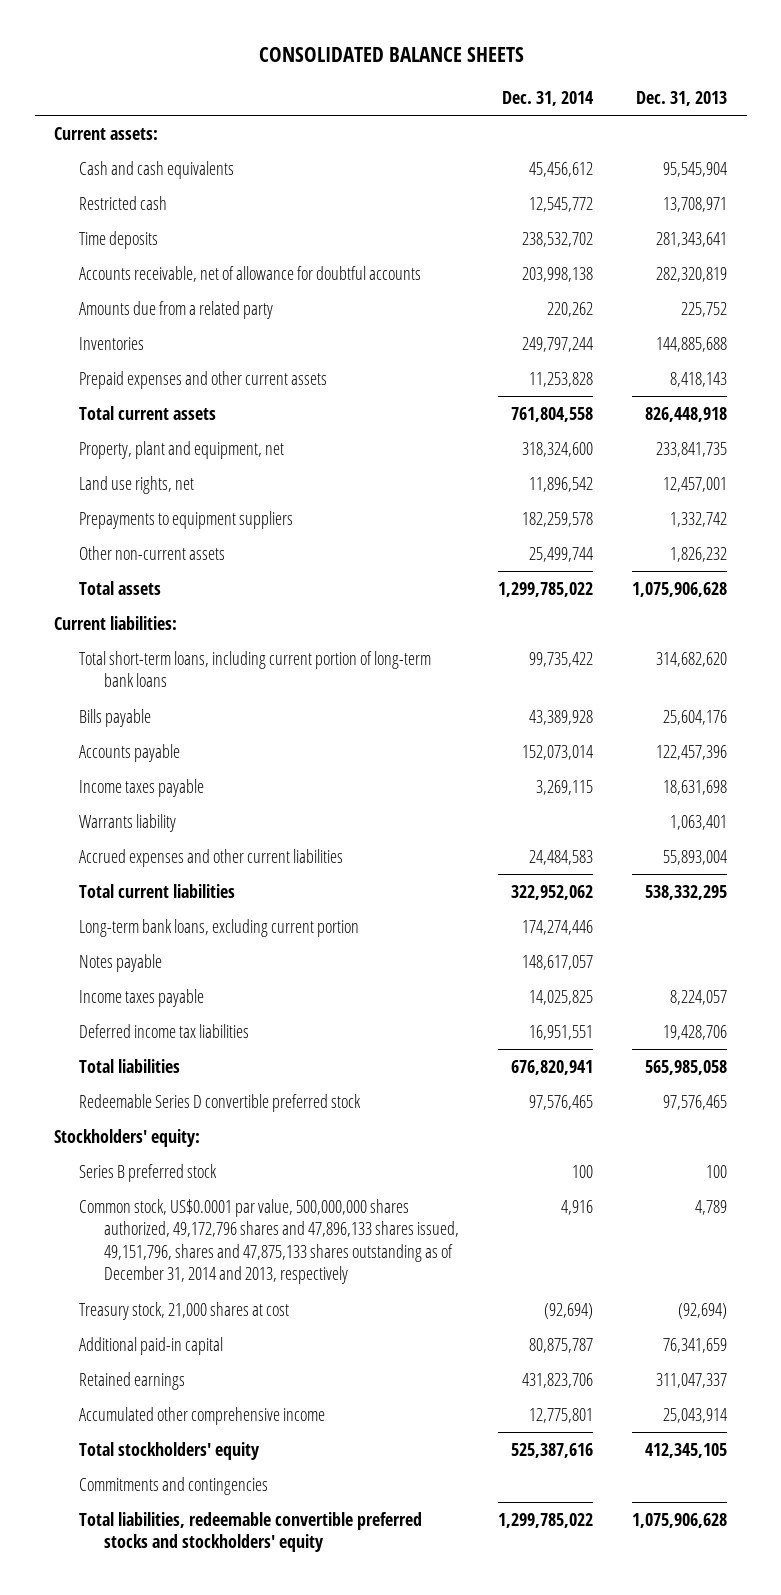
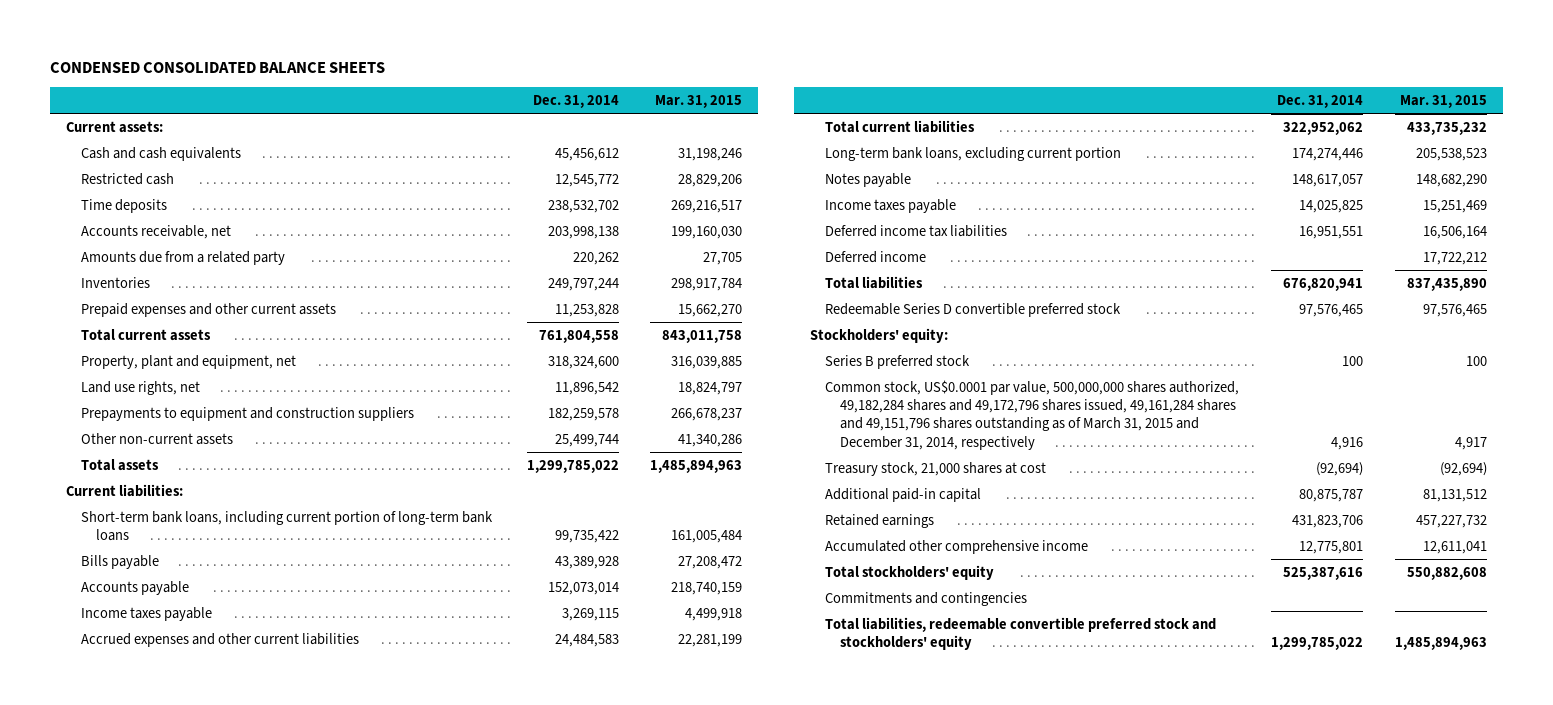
[258,47,524,63] CONSOLIDATED BALANCE SHEETS -> [49,61,385,73] CONDENSED CONSOLIDATED BALANCE SHEETS
[636,90,728,106] Dec. 31, 2013 -> none
none -> [655,94,743,108] Mar. 31, 2015
[78,265,421,282] Accounts receivable, net of allowance for doubtful accounts -> [80,224,231,239] Accounts receivable, net
[78,510,293,529] Prepayments to equipment suppliers -> [80,406,414,421] Prepayments to equipment and construction suppliers
[78,650,431,688] Total short-term loans, including current portion of long-term bank loans -> [80,510,493,542] Short-term bank loans, including current portion of long-term bank loans
[78,813,176,832] Warrants liability -> none
none -> [825,250,927,263] Deferred income
[78,1198,459,1285] Common stock, US$0.0001 par value, 500,000,000 shares authorized, 49,172,796 shares and 47,896,133 shares issued, 49,151,796, shares and 47,875,133 shares outstanding as of December 31, 2014 and 2013, respectively -> [825,379,1240,450] Common stock, US$0.0001 par value, 500,000,000 shares authorized, 49,182,284 shares and 49,172,796 shares issued, 49,161,284 shares and 49,151,796 shares outstanding as of March 31, 2015 and December 31, 2014, respectively
[78,1511,422,1553] Total liabilities, redeemable convertible preferred stocks and stockholders' equity -> [825,616,1217,651] Total liabilities, redeemable convertible preferred stock and stockholders' equity

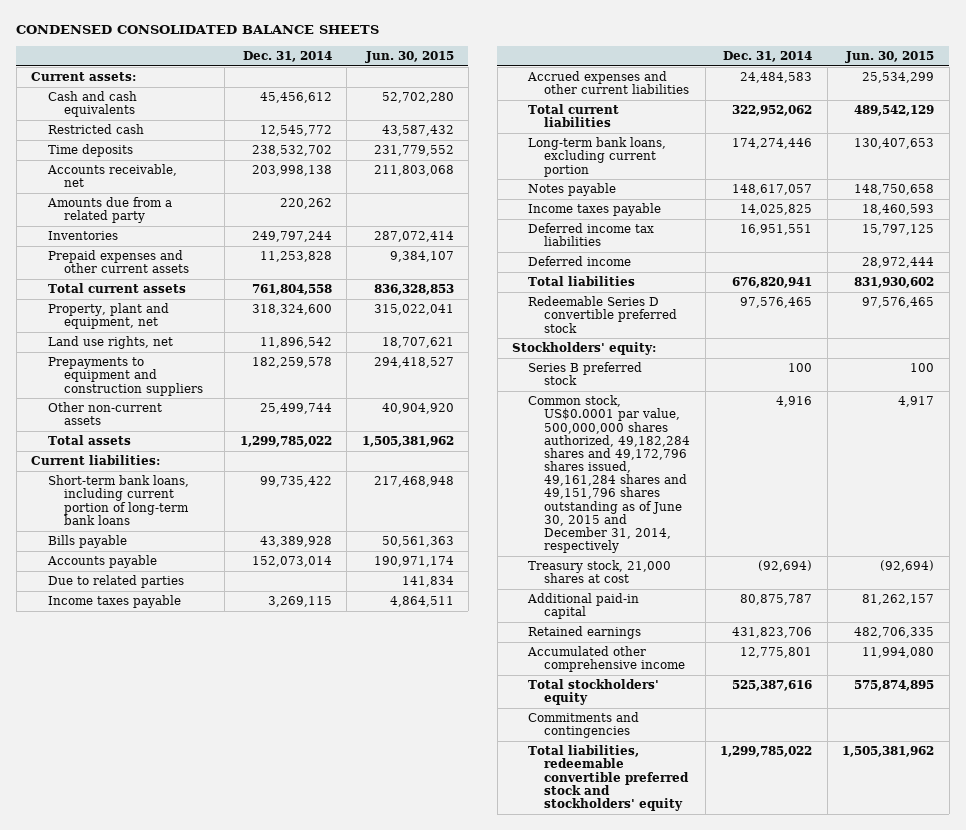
[655,94,743,108] Mar. 31, 2015 -> none
none -> [364,50,454,63] Jun. 30, 2015
none -> [47,575,184,589] Due to related parties
[825,379,1240,450] Common stock, US$0.0001 par value, 500,000,000 shares authorized, 49,182,284 shares and 49,172,796 shares issued, 49,161,284 shares and 49,151,796 shares outstanding as of March 31, 2015 and December 31, 2014, respectively -> [528,395,691,554] Common stock, US$0.0001 par value, 500,000,000 shares authorized, 49,182,284 shares and 49,172,796 shares issued, 49,161,284 shares and 49,151,796 shares outstanding as of June 30, 2015 and December 31, 2014, respectively

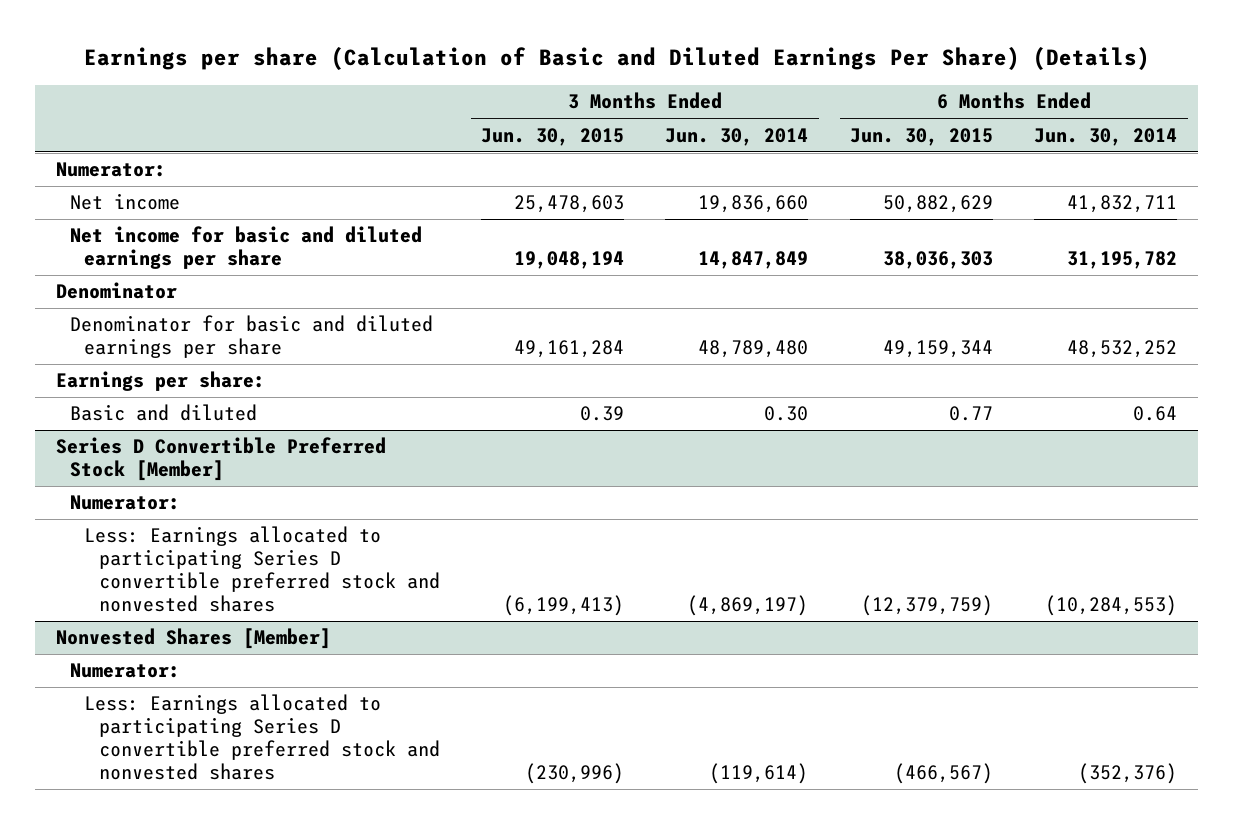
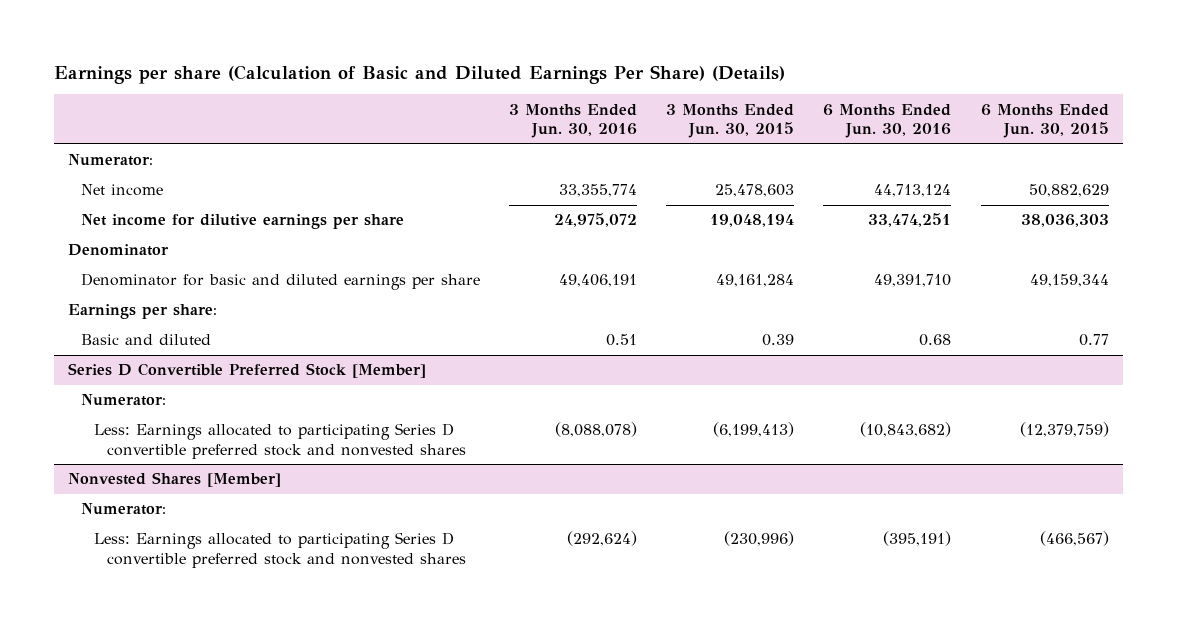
[665,127,809,146] Jun. 30, 2014 -> none
[1034,127,1178,146] Jun. 30, 2014 -> none
none -> [509,103,638,139] 3 Months Ended Jun. 30, 2016
none -> [823,103,952,139] 6 Months Ended Jun. 30, 2016
[70,226,423,270] Net income for basic and diluted earnings per share -> [81,214,405,230] Net income for dilutive earnings per share

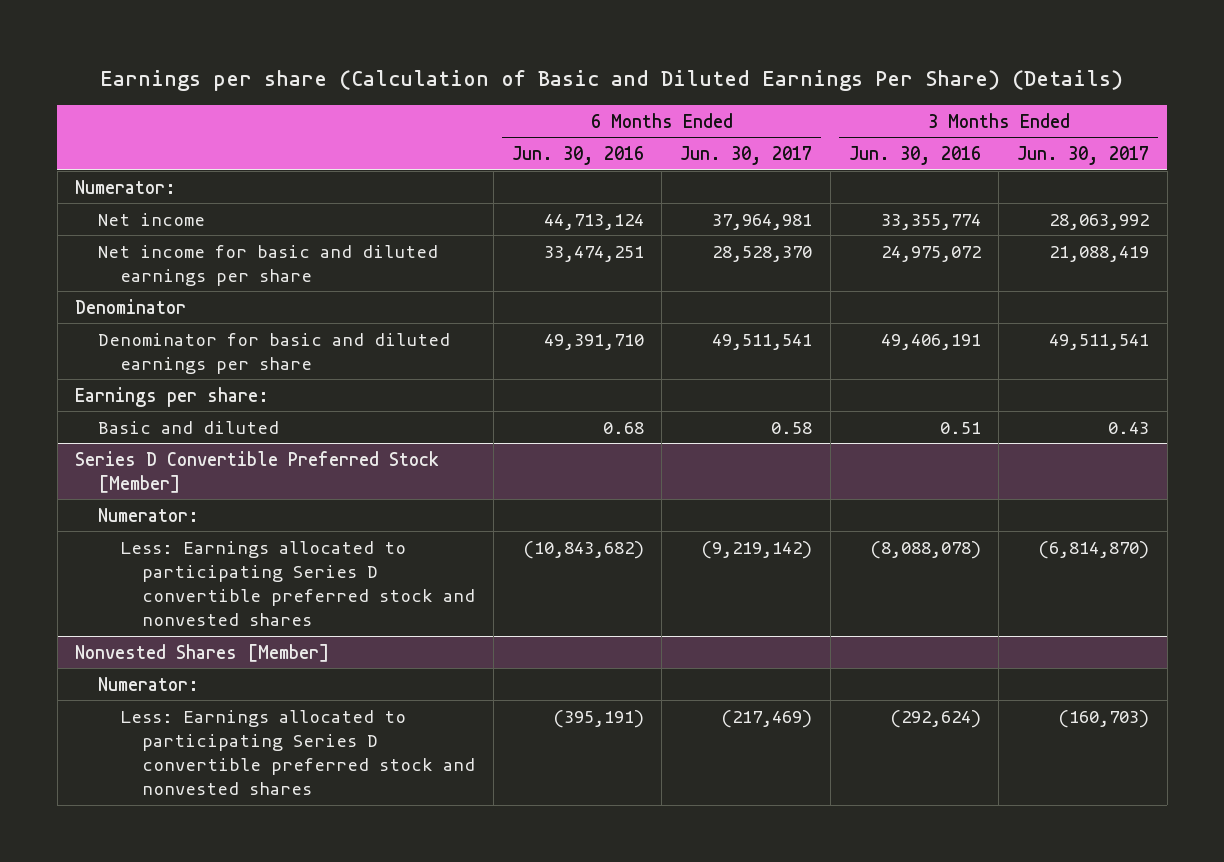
[666,103,795,139] 3 Months Ended Jun. 30, 2015 -> none
[980,103,1109,139] 6 Months Ended Jun. 30, 2015 -> none
none -> [680,145,813,165] Jun. 30, 2017
none -> [1017,145,1150,165] Jun. 30, 2017
[81,214,405,230] Net income for dilutive earnings per share -> [97,244,438,286] Net income for basic and diluted earnings per share

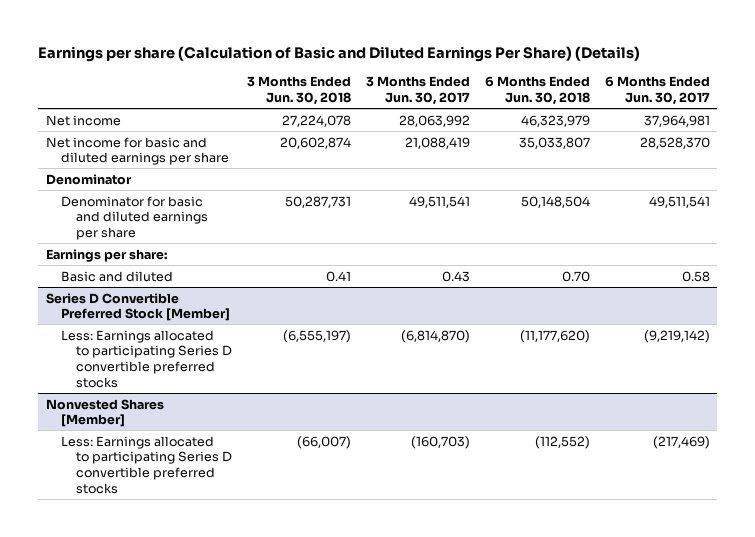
[511,145,644,165] Jun. 30, 2016 -> none
[848,145,981,165] Jun. 30, 2016 -> none
none -> [246,76,351,105] 3 Months Ended Jun. 30, 2018
none -> [484,76,590,105] 6 Months Ended Jun. 30, 2018
[75,179,177,194] Numerator: -> none
[97,507,199,522] Numerator: -> none
[119,540,476,627] Less: Earnings allocated to participating Series D convertible preferred stock and nonvested shares -> [60,329,232,388] Less: Earnings allocated to participating Series D convertible preferred stocks
[97,676,199,691] Numerator: -> none
[119,709,476,796] Less: Earnings allocated to participating Series D convertible preferred stock and nonvested shares -> [60,435,232,494] Less: Earnings allocated to participating Series D convertible preferred stocks

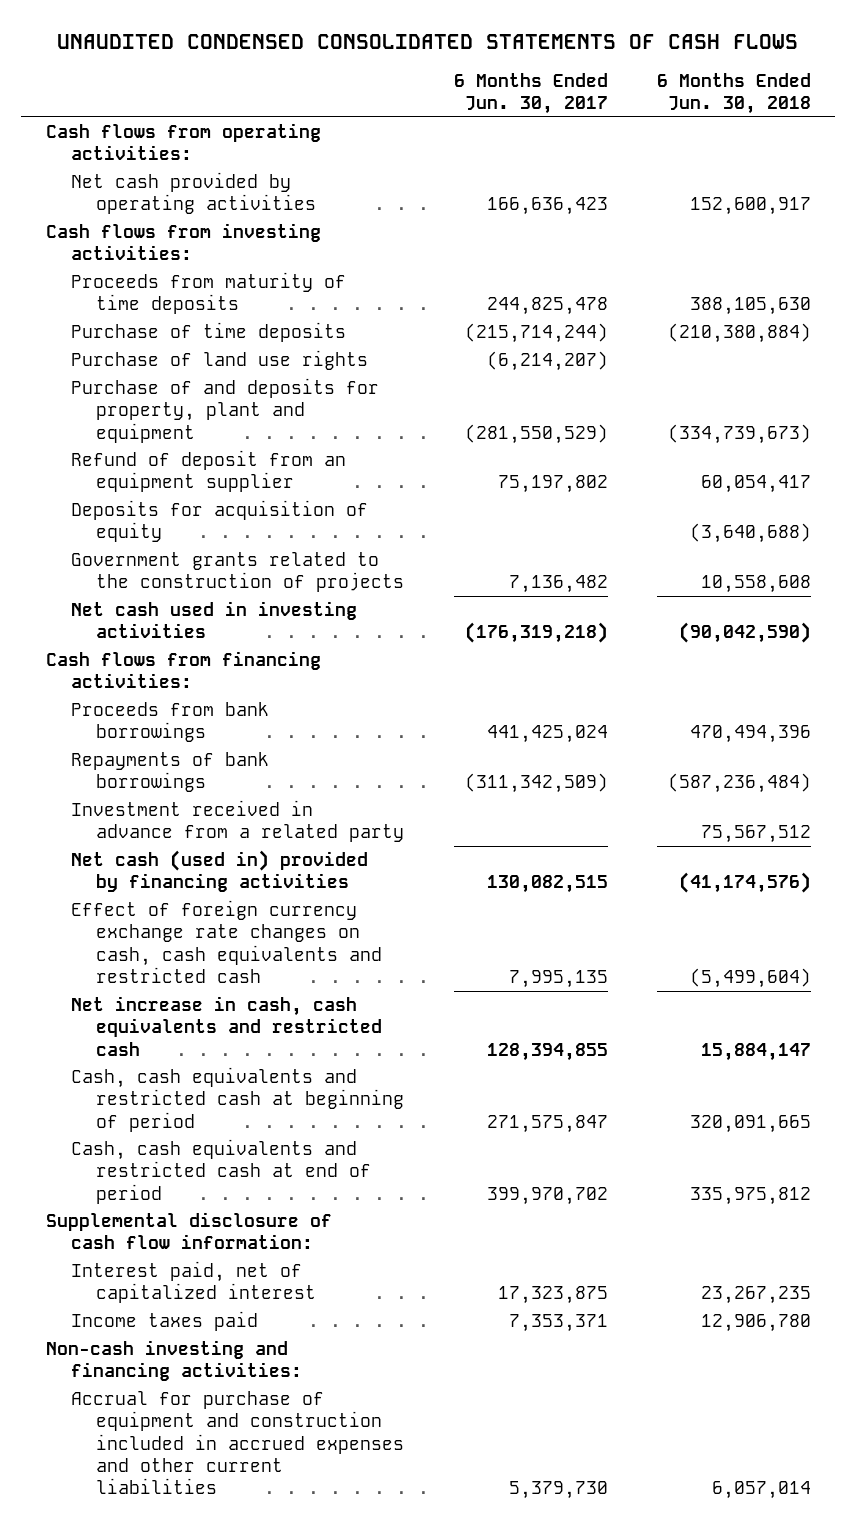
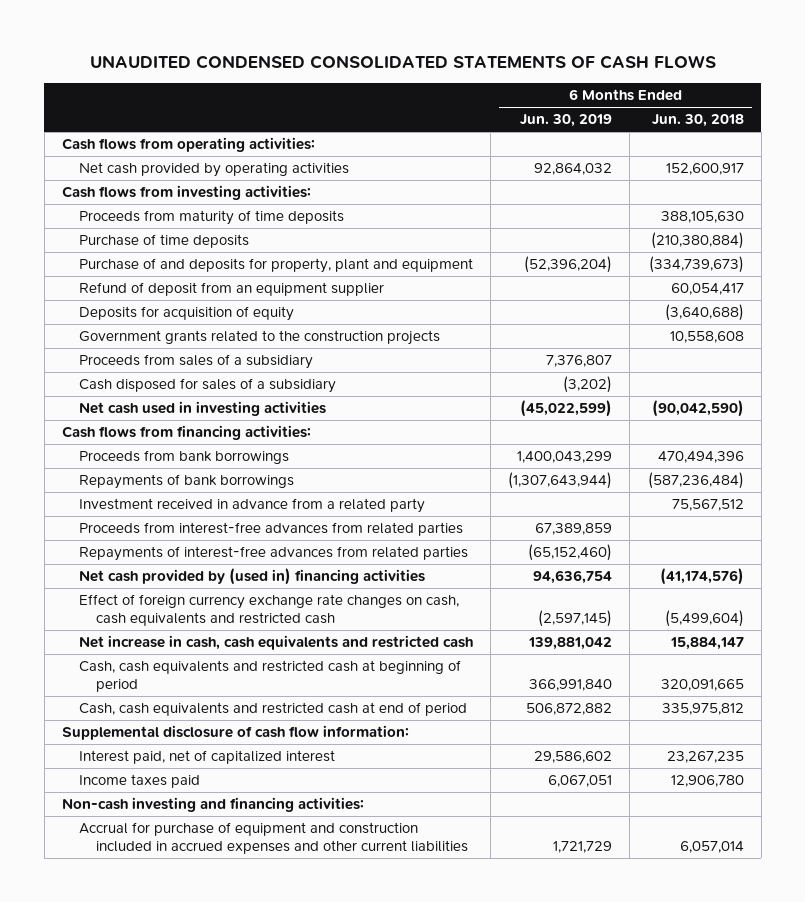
[453,72,608,114] 6 Months Ended Jun. 30, 2017 -> none
none -> [520,114,613,128] Jun. 30, 2019
[71,350,369,371] Purchase of land use rights -> none
[71,552,405,593] Government grants related to the construction of projects -> [78,330,440,346] Government grants related to the construction projects
none -> [78,354,313,370] Proceeds from sales of a subsidiary
none -> [78,378,336,394] Cash disposed for sales of a subsidiary
none -> [78,522,463,537] Proceeds from interest-free advances from related parties
none -> [78,546,468,562] Repayments of interest-free advances from related parties
[71,850,369,893] Net cash (used in) provided by financing activities -> [78,568,425,586] Net cash provided by (used in) financing activities

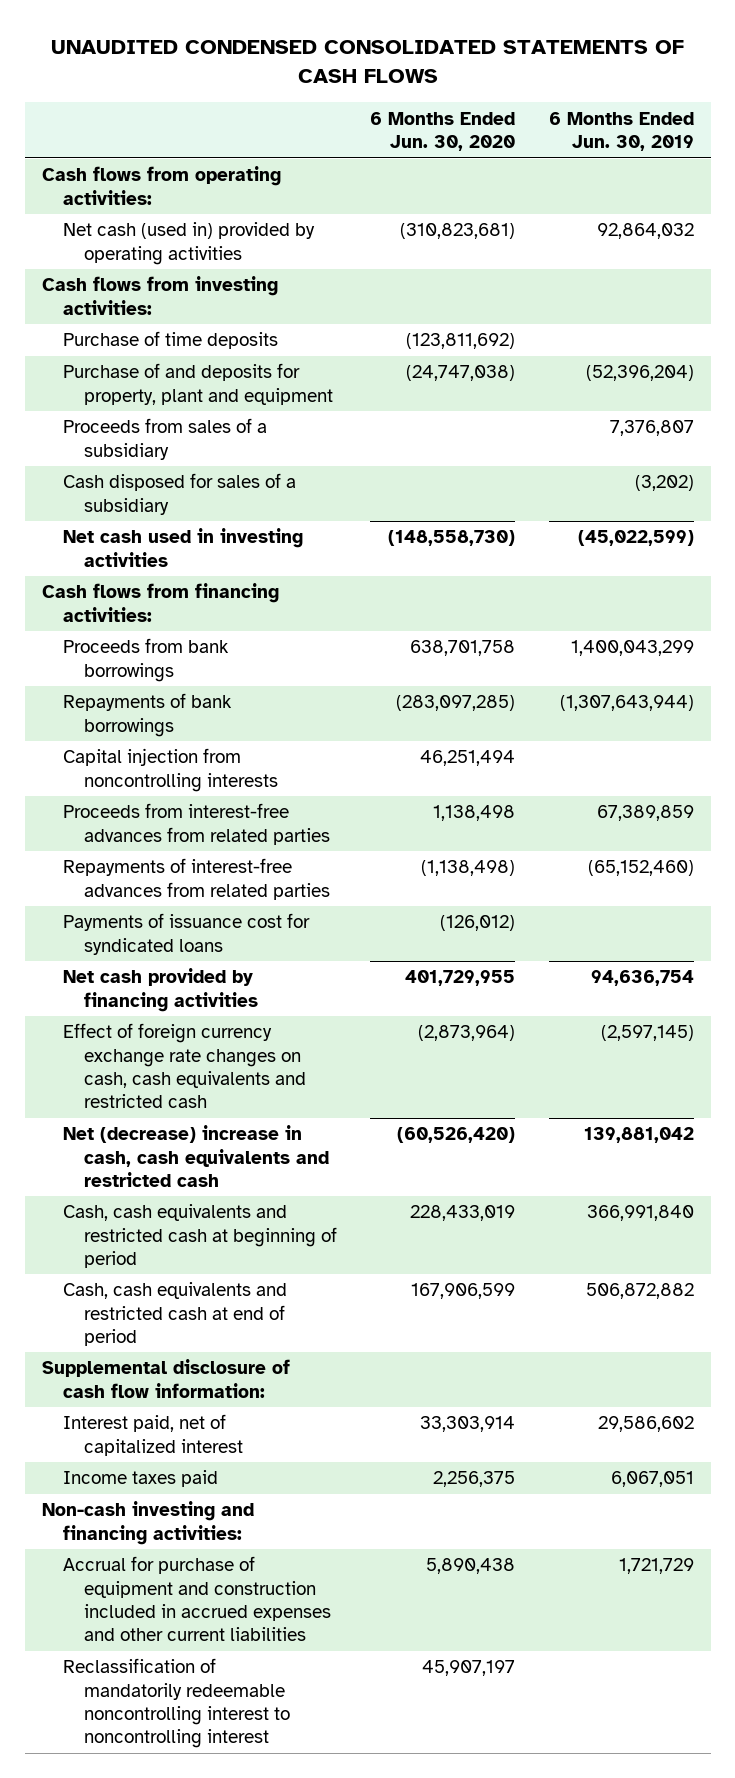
[651,114,744,128] Jun. 30, 2018 -> none
none -> [370,111,516,151] 6 Months Ended Jun. 30, 2020
[78,162,349,178] Net cash provided by operating activities -> [62,222,315,265] Net cash (used in) provided by operating activities
[78,210,344,226] Proceeds from maturity of time deposits -> none
[78,282,384,297] Refund of deposit from an equipment supplier -> none
[78,306,294,322] Deposits for acquisition of equity -> none
[78,330,440,346] Government grants related to the construction projects -> none
[78,498,425,514] Investment received in advance from a related party -> none
none -> [62,748,278,792] Capital injection from noncontrolling interests
none -> [62,913,310,955] Payments of issuance cost for syndicated loans
[78,568,425,586] Net cash provided by (used in) financing activities -> [62,968,258,1012] Net cash provided by financing activities
[78,635,473,651] Net increase in cash, cash equivalents and restricted cash -> [62,1125,329,1187] Net (decrease) increase in cash, cash equivalents and restricted cash
none -> [62,1658,290,1748] Reclassification of mandatorily redeemable noncontrolling interest to noncontrolling interest

